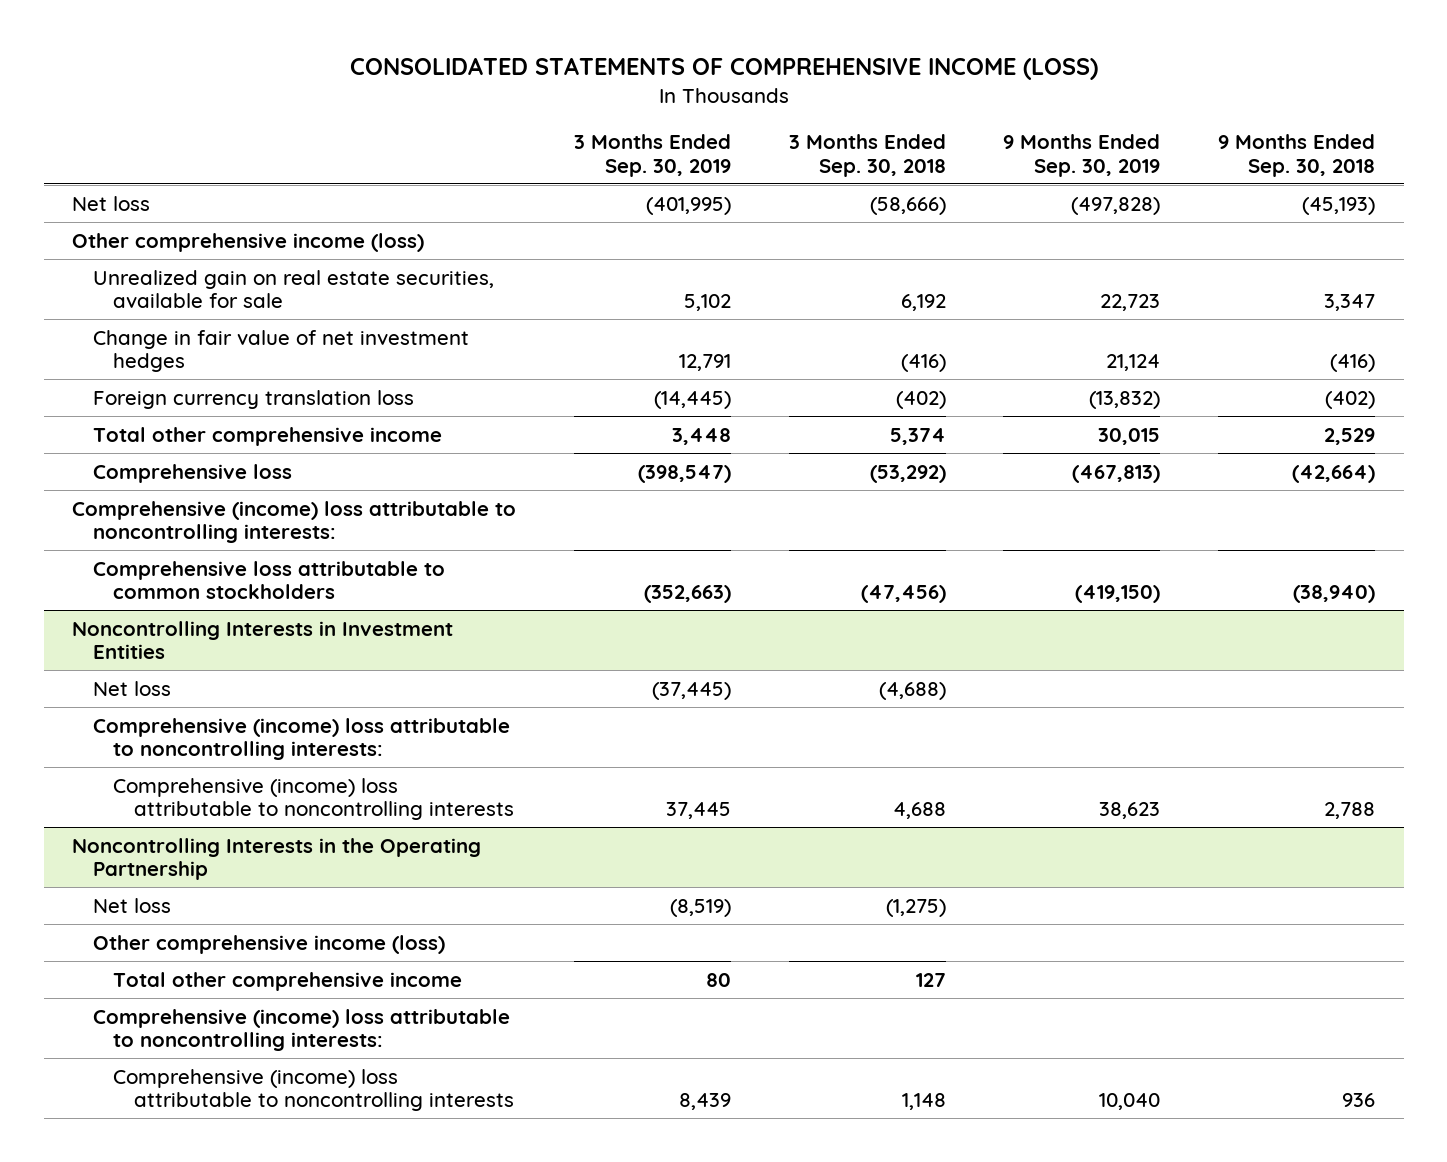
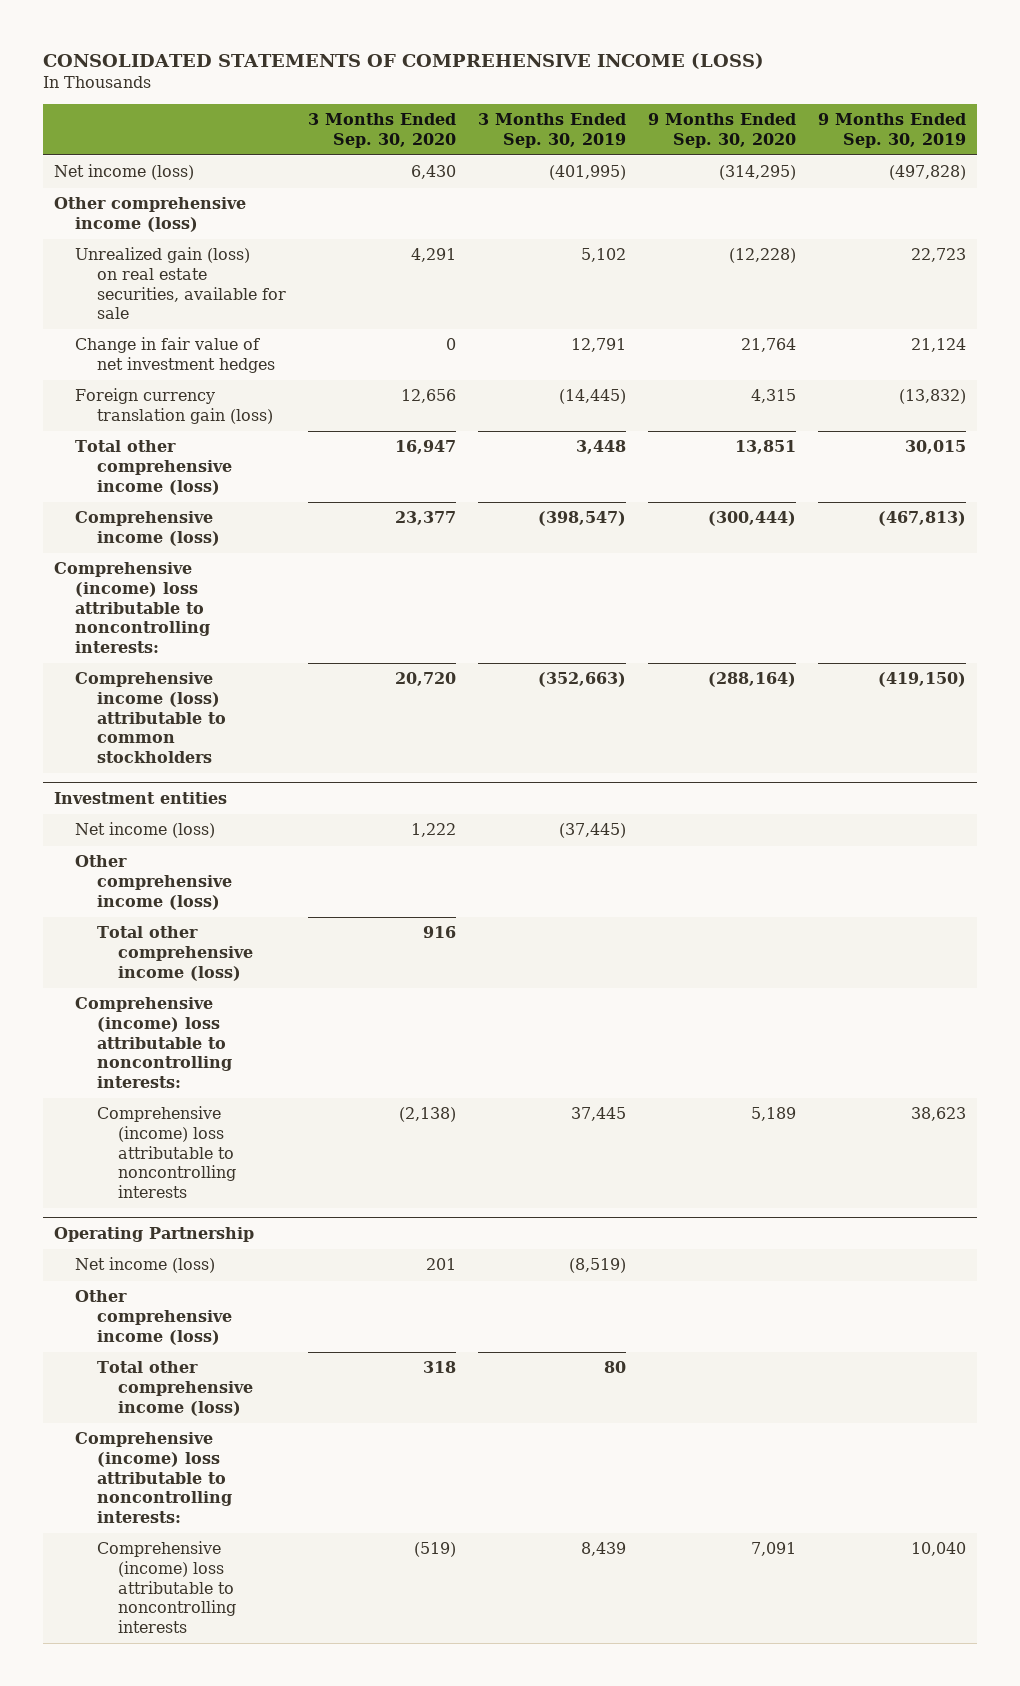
[788,133,946,177] 3 Months Ended Sep. 30, 2018 -> none
[1218,133,1376,177] 9 Months Ended Sep. 30, 2018 -> none
none -> [307,113,456,148] 3 Months Ended Sep. 30, 2020
none -> [647,113,796,148] 9 Months Ended Sep. 30, 2020
[72,195,151,211] Net loss -> [53,164,194,181] Net income (loss)
[92,269,494,309] Unrealized gain on real estate securities, available for sale -> [75,247,286,320] Unrealized gain (loss) on real estate securities, available for sale
[92,389,414,409] Foreign currency translation loss -> [75,388,273,425] Foreign currency translation gain (loss)
[92,426,442,446] Total other comprehensive income -> [75,440,232,495] Total other comprehensive income (loss)
[92,463,292,483] Comprehensive loss -> [75,511,220,547] Comprehensive income (loss)
[92,560,445,600] Comprehensive loss attributable to common stockholders -> [75,672,226,764] Comprehensive income (loss) attributable to common stockholders
[72,620,454,660] Noncontrolling Interests in Investment Entities -> [53,792,227,805] Investment entities
[92,680,171,696] Net loss -> [75,822,216,839] Net income (loss)
none -> [75,855,232,910] Other comprehensive income (loss)
none -> [96,926,254,981] Total other comprehensive income (loss)
[72,837,482,881] Noncontrolling Interests in the Operating Partnership -> [53,1227,254,1243] Operating Partnership
[92,897,171,913] Net loss -> [75,1257,216,1274] Net income (loss)
[113,971,463,991] Total other comprehensive income -> [96,1361,254,1416] Total other comprehensive income (loss)

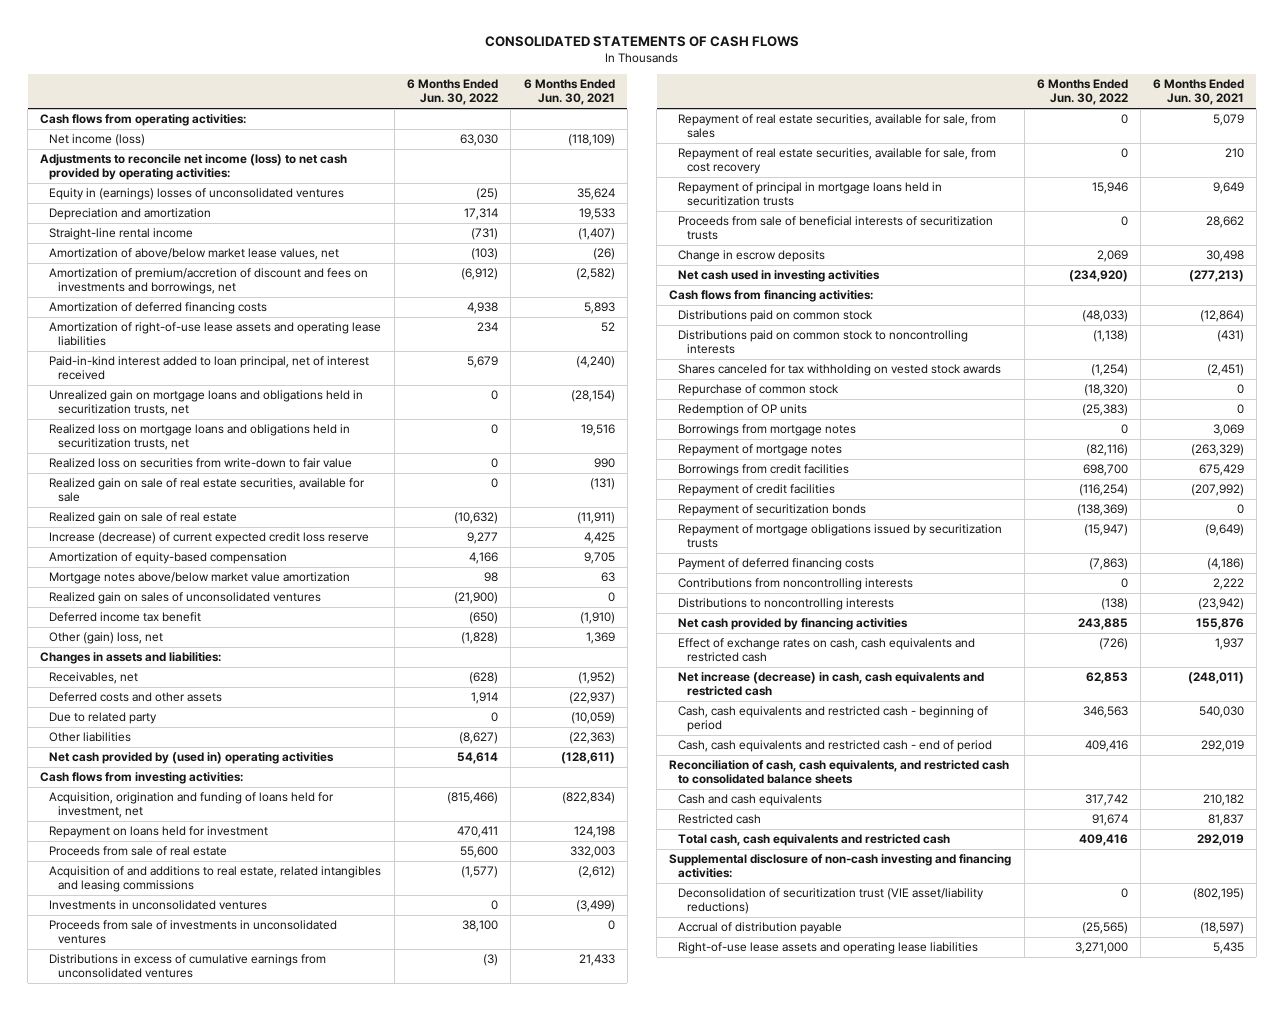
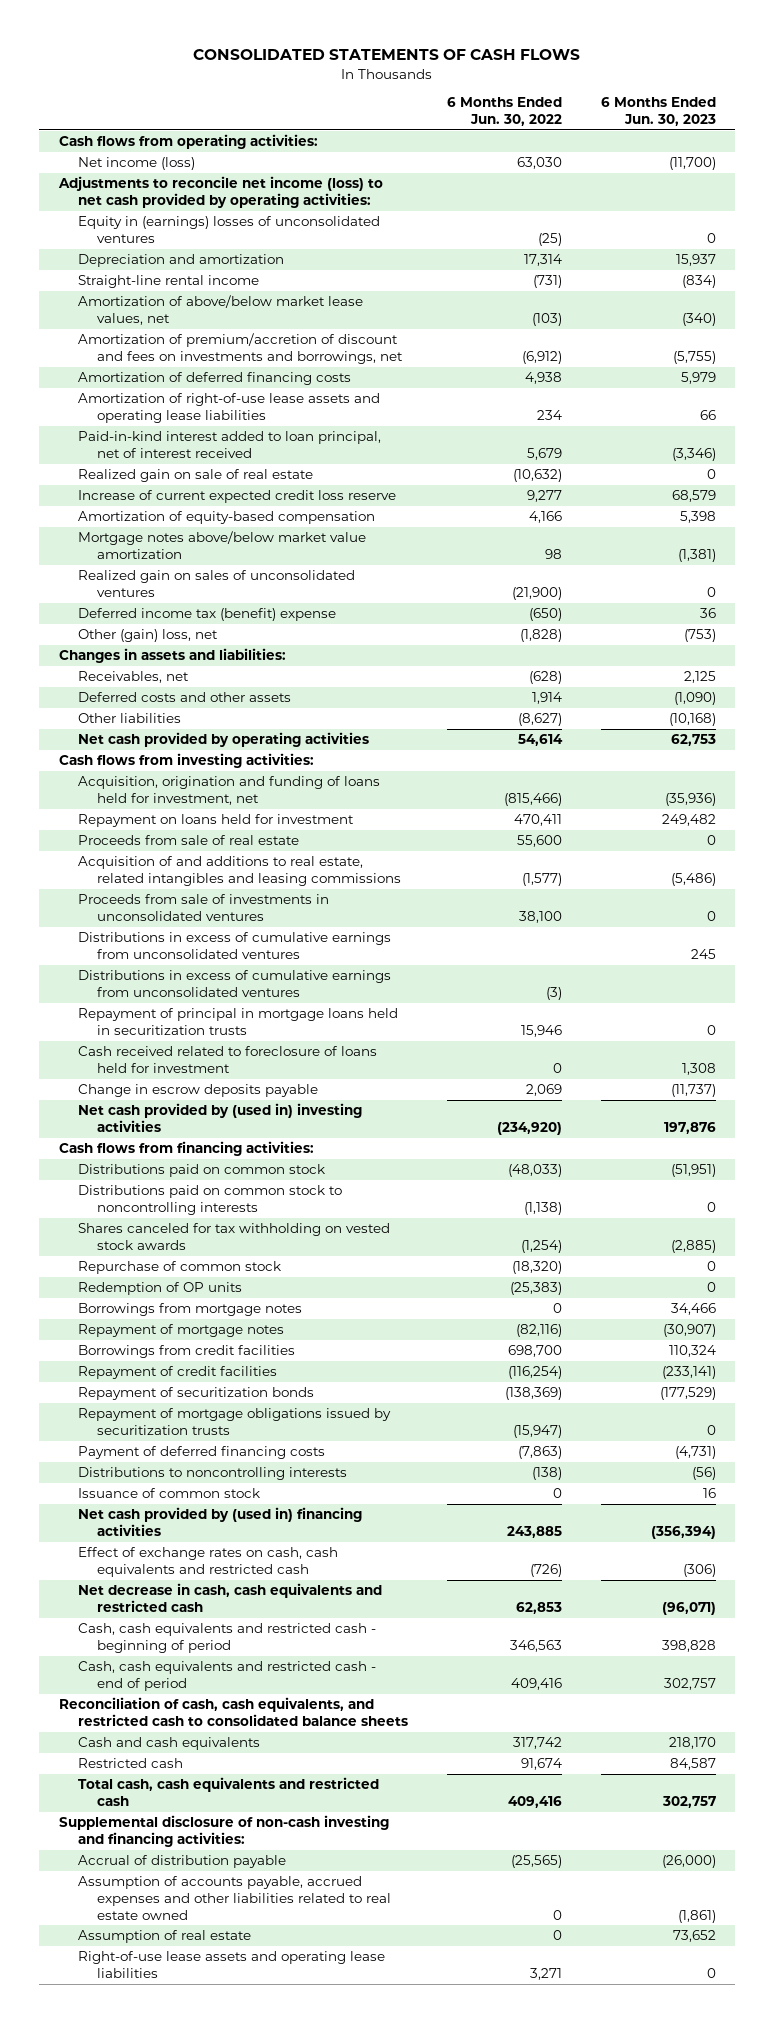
[523,79,615,106] 6 Months Ended Jun. 30, 2021 -> none
none -> [600,97,716,127] 6 Months Ended Jun. 30, 2023
[48,390,363,417] Unrealized gain on mortgage loans and obligations held in securitization trusts, net -> none
[48,424,350,451] Realized loss on mortgage loans and obligations held in securitization trusts, net -> none
[48,458,352,469] Realized loss on securities from write-down to fair value -> none
[48,478,365,503] Realized gain on sale of real estate securities, available for sale -> none
[48,532,369,545] Increase (decrease) of current expected credit loss reserve -> [77,490,396,504] Increase of current expected credit loss reserve
[48,612,201,623] Deferred income tax benefit -> [77,608,336,622] Deferred income tax (benefit) expense
[48,712,157,725] Due to related party -> none
[48,752,334,765] Net cash provided by (used in) operating activities -> [77,732,369,748] Net cash provided by operating activities
[48,900,267,911] Investments in unconsolidated ventures -> none
none -> [77,932,391,959] Distributions in excess of cumulative earnings from unconsolidated ventures
[678,114,997,139] Repayment of real estate securities, available for sale, from sales -> none
[678,148,997,175] Repayment of real estate securities, available for sale, from cost recovery -> none
[678,216,994,241] Proceeds from sale of beneficial interests of securitization trusts -> none
none -> [77,1046,377,1073] Cash received related to foreclosure of loans held for investment
[678,250,826,263] Change in escrow deposits -> [77,1084,318,1098] Change in escrow deposits payable
[678,270,881,283] Net cash used in investing activities -> [77,1103,362,1132] Net cash provided by (used in) investing activities
[678,578,914,591] Contributions from noncontrolling interests -> none
none -> [77,1488,260,1499] Issuance of common stock
[678,618,909,631] Net cash provided by financing activities -> [77,1507,362,1536] Net cash provided by (used in) financing activities
[678,672,985,697] Net increase (decrease) in cash, cash equivalents and restricted cash -> [77,1583,382,1612] Net decrease in cash, cash equivalents and restricted cash
[678,888,985,915] Deconsolidation of securitization trust (VIE asset/liability reductions) -> none
none -> [77,1876,391,1920] Assumption of accounts payable, accrued expenses and other liabilities related to real estate owned
none -> [77,1930,251,1944] Assumption of real estate
[1074,942,1128,955] 3,271,000 -> [529,1967,562,1980] 3,271

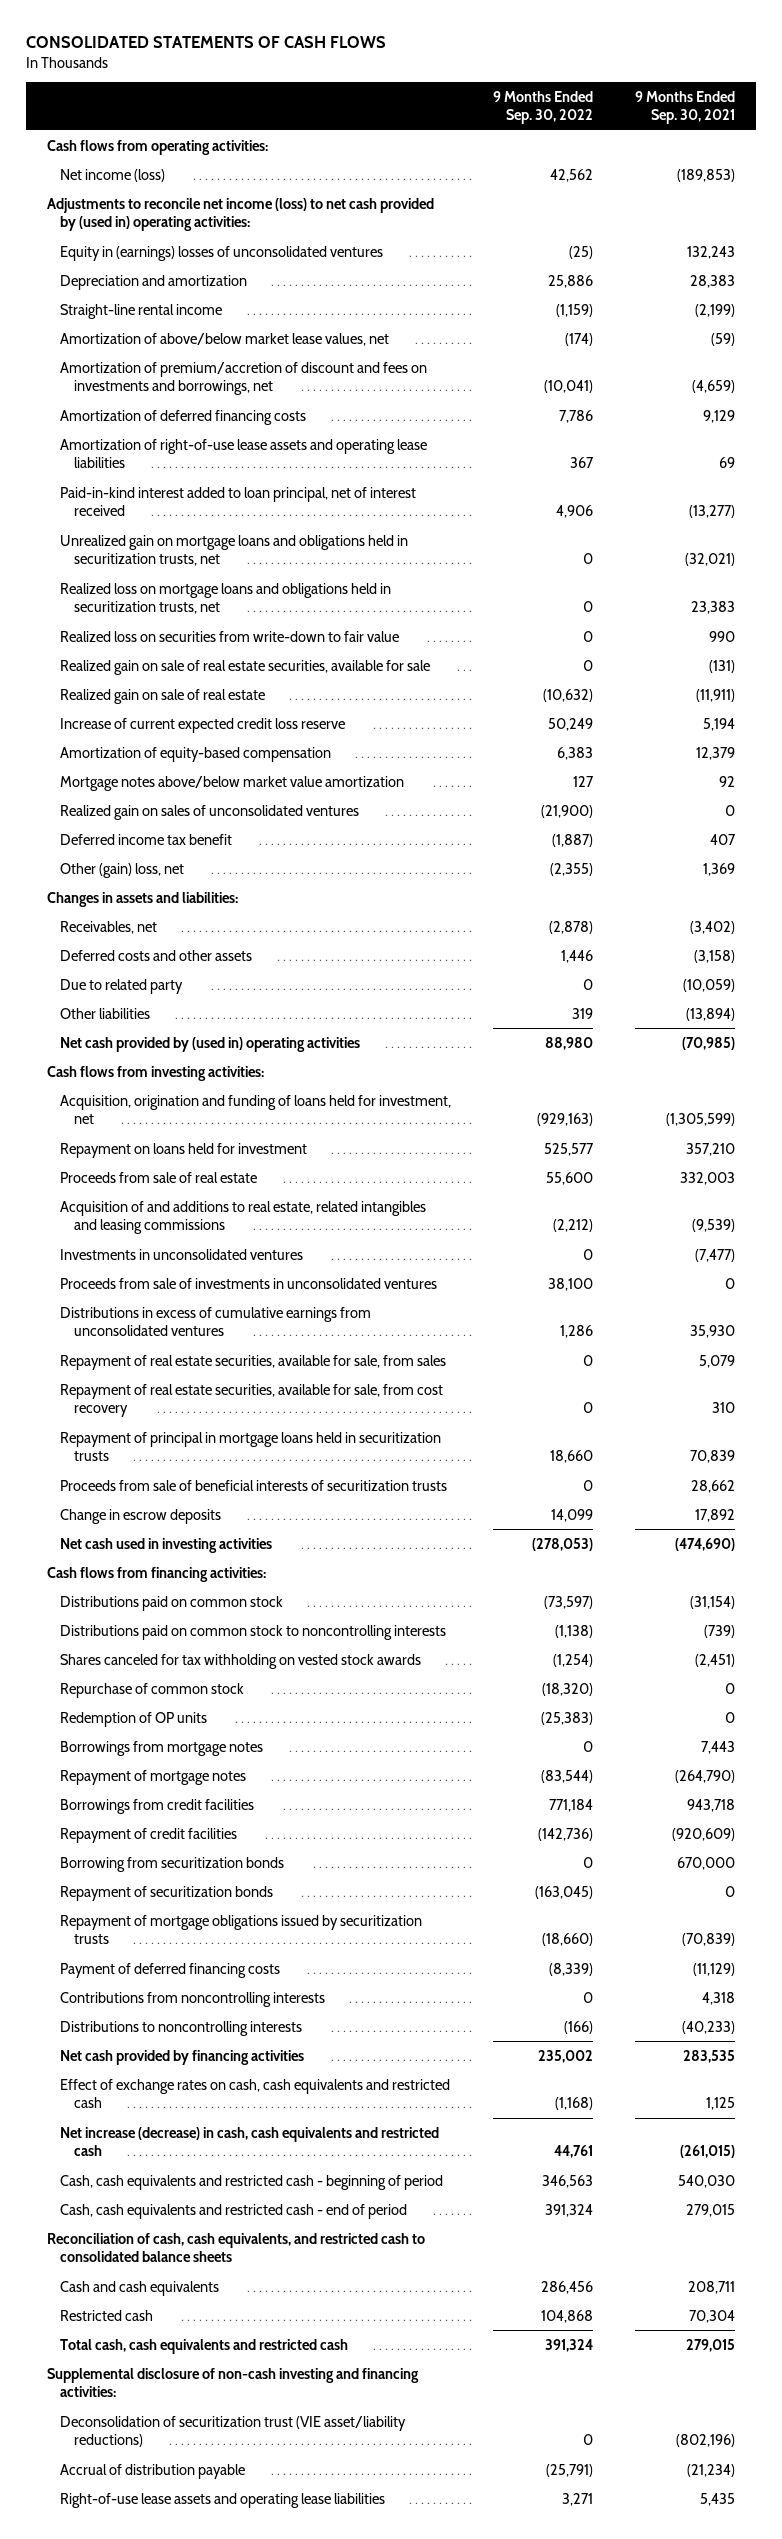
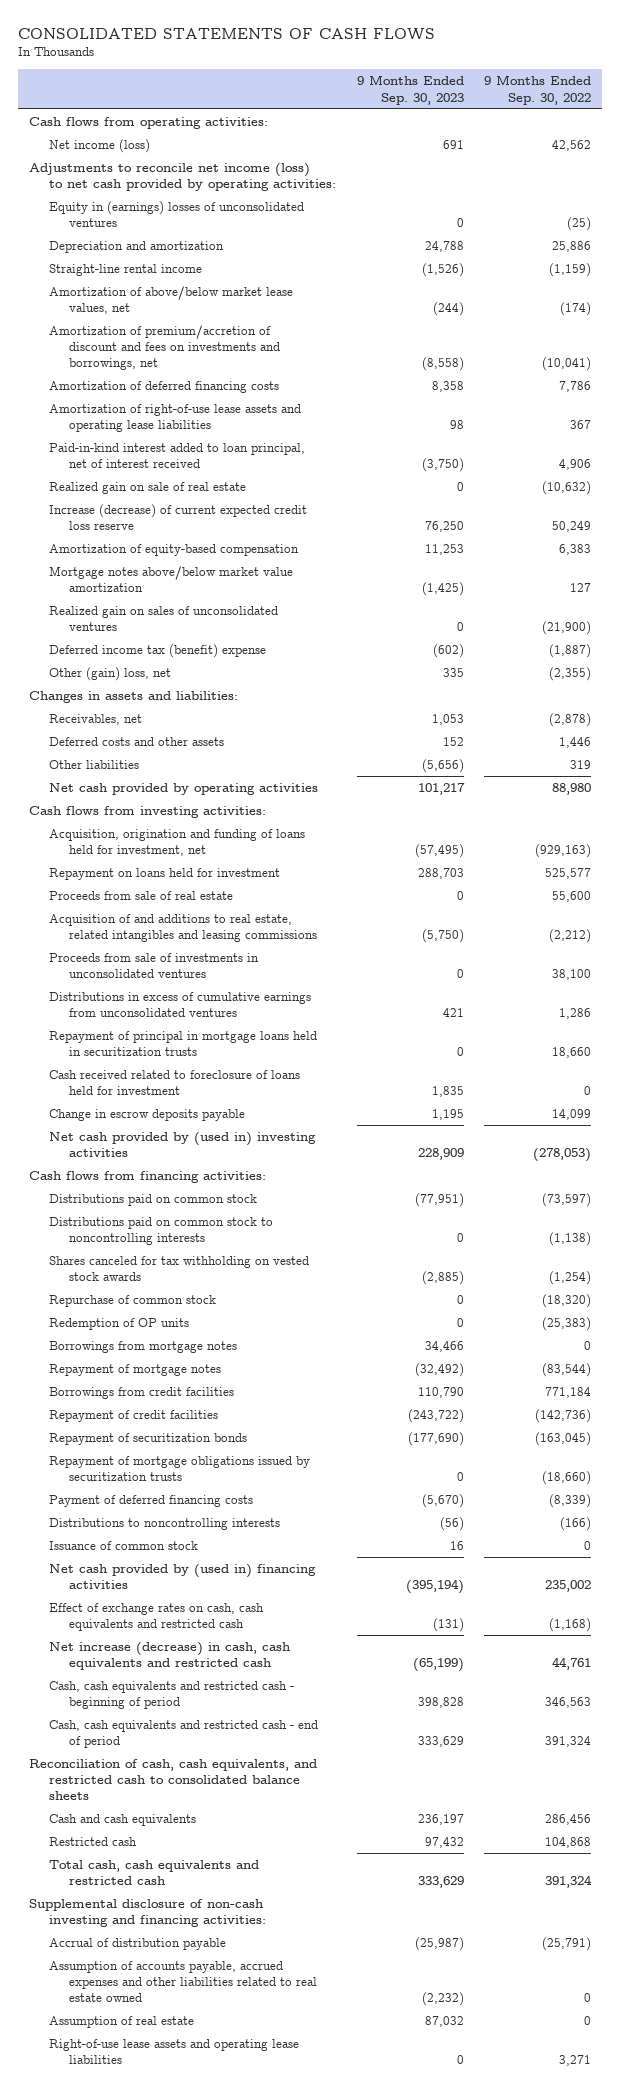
[635,90,736,125] 9 Months Ended Sep. 30, 2021 -> none
none -> [356,75,464,105] 9 Months Ended Sep. 30, 2023
[46,197,434,232] Adjustments to reconcile net income (loss) to net cash provided by (used in) operating activities: -> [28,163,336,192] Adjustments to reconcile net income (loss) to net cash provided by operating activities:
[60,534,409,567] Unrealized gain on mortgage loans and obligations held in securitization trusts, net -> none
[60,582,392,615] Realized loss on mortgage loans and obligations held in securitization trusts, net -> none
[60,630,400,642] Realized loss on securities from write-down to fair value -> none
[60,659,431,675] Realized gain on sale of real estate securities, available for sale -> none
[60,717,346,733] Increase of current expected credit loss reserve -> [48,504,307,531] Increase (decrease) of current expected credit loss reserve
[60,833,233,845] Deferred income tax benefit -> [48,644,266,659] Deferred income tax (benefit) expense
[60,978,184,994] Due to related party -> none
[60,1036,361,1052] Net cash provided by (used in) operating activities -> [48,783,318,796] Net cash provided by operating activities
[60,1248,304,1260] Investments in unconsolidated ventures -> none
[60,1354,447,1370] Repayment of real estate securities, available for sale, from sales -> none
[60,1383,444,1418] Repayment of real estate securities, available for sale, from cost recovery -> none
[60,1479,448,1491] Proceeds from sale of beneficial interests of securitization trusts -> none
none -> [48,1070,300,1096] Cash received related to foreclosure of loans held for investment
[60,1508,222,1524] Change in escrow deposits -> [48,1109,245,1122] Change in escrow deposits payable
[60,1537,273,1553] Net cash used in investing activities -> [48,1132,316,1158] Net cash provided by (used in) investing activities
[60,1856,285,1872] Borrowing from securitization bonds -> none
[60,1991,326,2007] Contributions from noncontrolling interests -> none
none -> [48,1541,198,1551] Issuance of common stock
[60,2049,305,2065] Net cash provided by financing activities -> [48,1564,316,1590] Net cash provided by (used in) financing activities
[60,2415,407,2448] Deconsolidation of securitization trust (VIE asset/liability reductions) -> none
none -> [48,1961,318,2003] Assumption of accounts payable, accrued expenses and other liabilities related to real estate owned
none -> [48,2016,194,2029] Assumption of real estate

